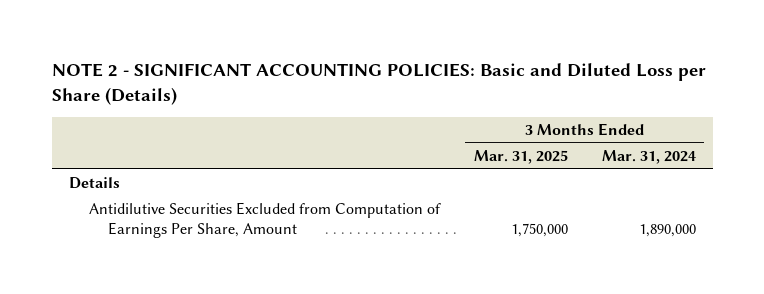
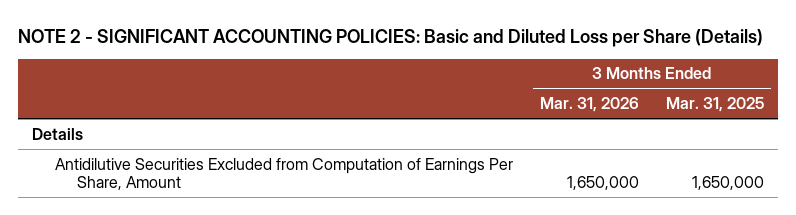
[601,150,696,165] Mar. 31, 2024 -> none
none -> [539,97,639,113] Mar. 31, 2026
[510,223,568,238] 1,750,000 -> [692,176,765,191] 1,650,000

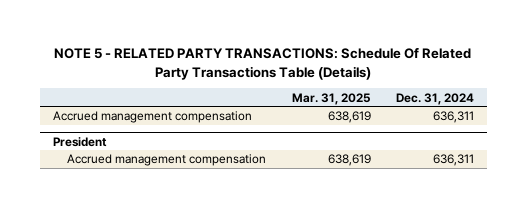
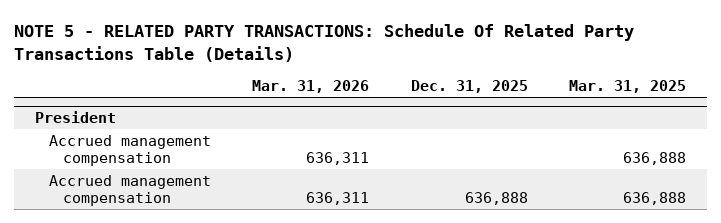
[396,92,475,105] Dec. 31, 2024 -> none
none -> [252,80,370,94] Mar. 31, 2026
none -> [410,80,528,94] Dec. 31, 2025
[52,111,252,124] Accrued management compensation -> none
[327,154,371,167] 638,619 -> [623,152,687,166] 636,888
none -> [48,174,211,207] Accrued management compensation

